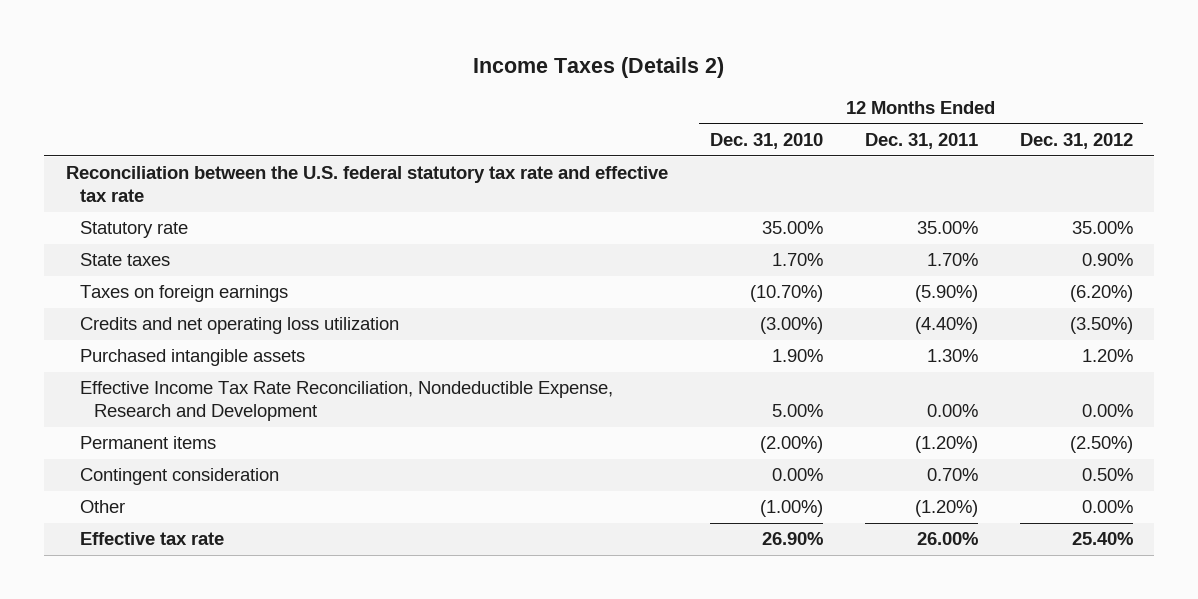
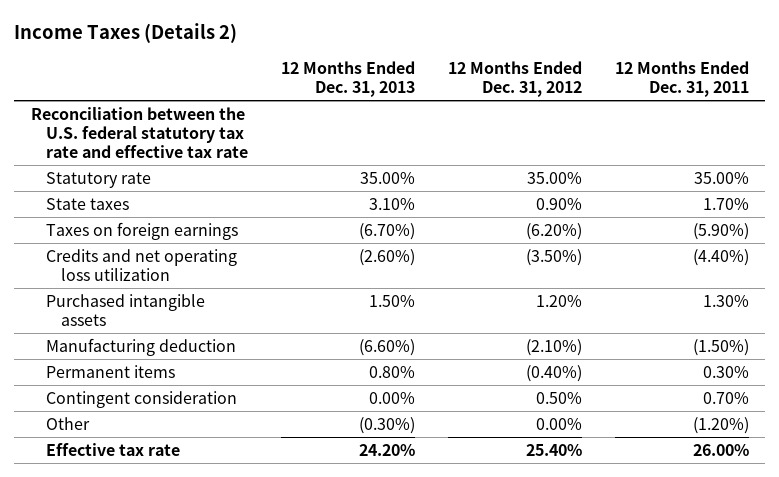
[709,133,823,150] Dec. 31, 2010 -> none
none -> [280,60,415,97] 12 Months Ended Dec. 31, 2013
[79,381,613,422] Effective Income Tax Rate Reconciliation, Nondeductible Expense, Research and Development -> none
none -> [45,338,236,357] Manufacturing deduction
[914,436,978,454] (1.20%) -> [702,366,749,379] 0.30%
[1069,436,1133,454] (2.50%) -> [525,365,582,383] (0.40%)

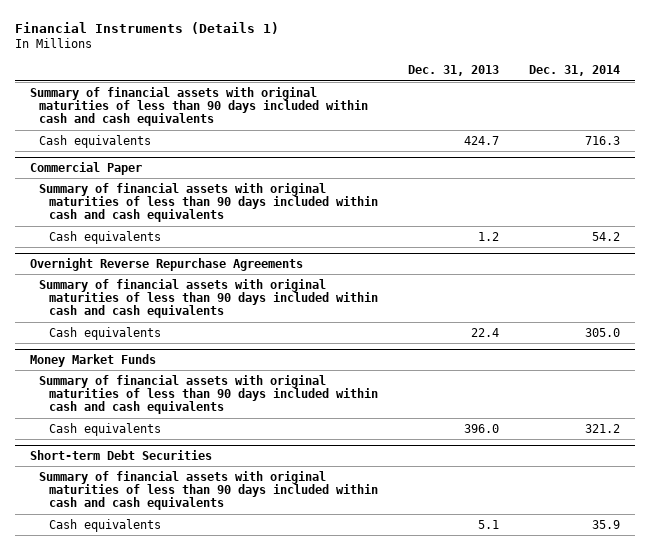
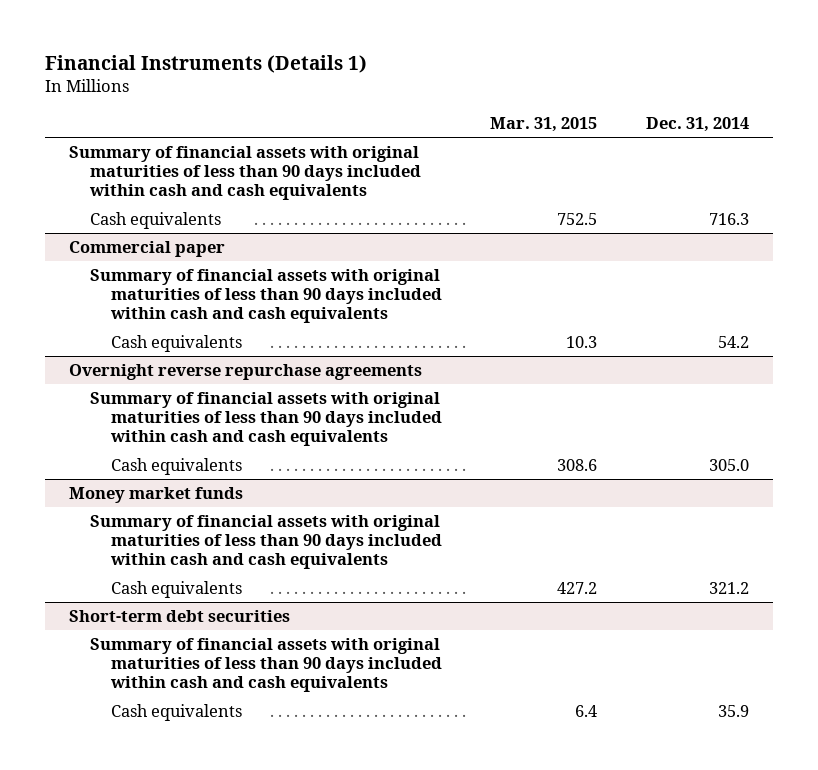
[408,65,500,77] Dec. 31, 2013 -> none
none -> [490,116,598,132] Mar. 31, 2015
[29,162,142,176] Commercial Paper -> [69,241,226,258] Commercial paper
[29,258,303,272] Overnight Reverse Repurchase Agreements -> [69,364,423,381] Overnight reverse repurchase agreements
[29,354,156,368] Money Market Funds -> [69,487,244,504] Money market funds
[29,450,212,461] Short-term Debt Securities -> [69,610,291,623] Short-term debt securities

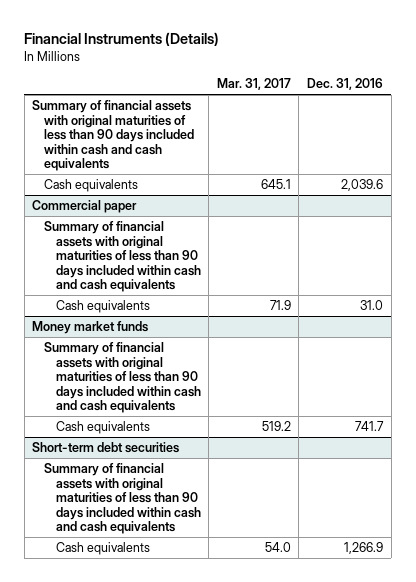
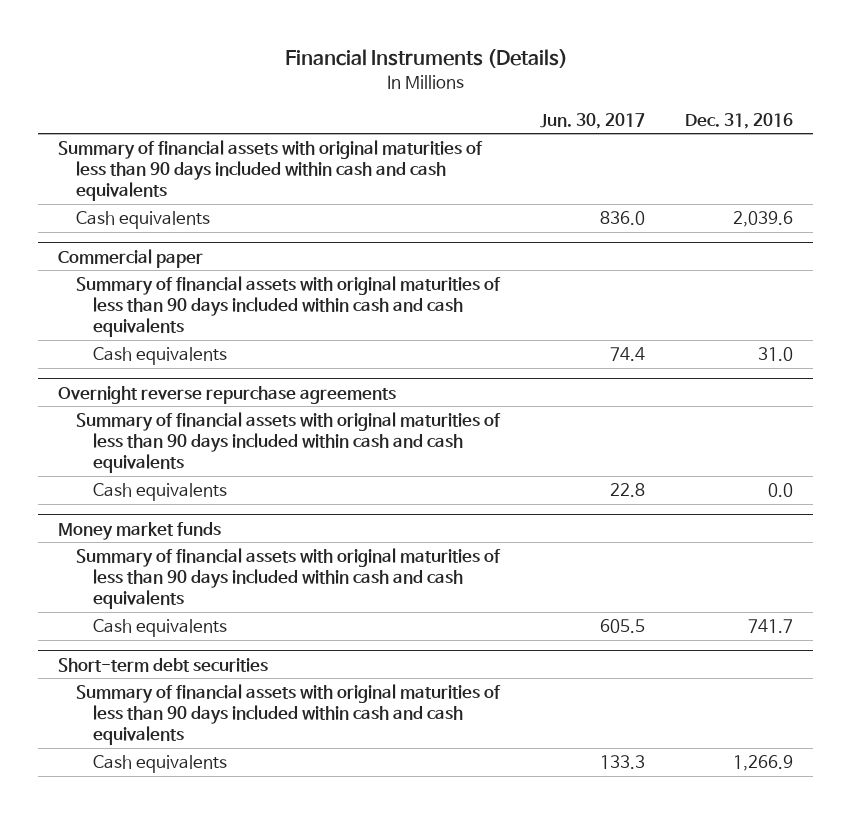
[216,78,291,91] Mar. 31, 2017 -> none
none -> [539,112,645,129] Jun. 30, 2017
none -> [58,385,397,404] Overnight reverse repurchase agreements
none -> [75,412,501,473] Summary of financial assets with original maturities of less than 90 days included within cash and cash equivalents
none -> [92,483,227,502] Cash equivalents

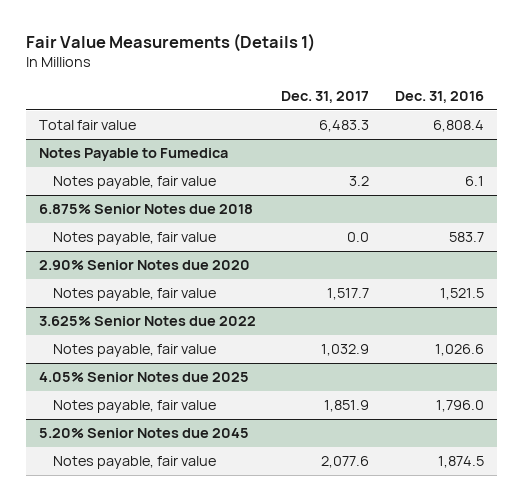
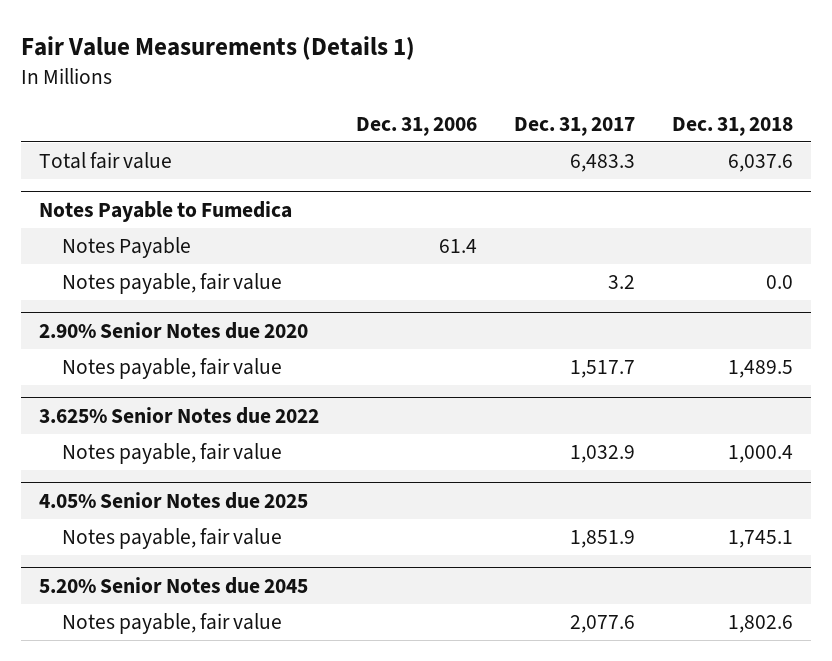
[395,90,485,103] Dec. 31, 2016 -> none
none -> [356,116,478,136] Dec. 31, 2006
none -> [671,116,793,136] Dec. 31, 2018
none -> [61,237,191,259] Notes Payable
[38,204,253,215] 6.875% Senior Notes due 2018 -> none
[52,232,216,246] Notes payable, fair value -> none

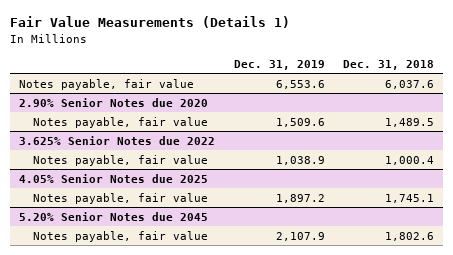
[356,116,478,136] Dec. 31, 2006 -> none
[514,116,636,136] Dec. 31, 2017 -> none
none -> [233,59,325,70] Dec. 31, 2019
[39,152,173,170] Total fair value -> none
[39,200,293,222] Notes Payable to Fumedica -> none
[61,237,191,259] Notes Payable -> none
[765,275,793,290] 0.0 -> [384,79,434,89] 6,037.6

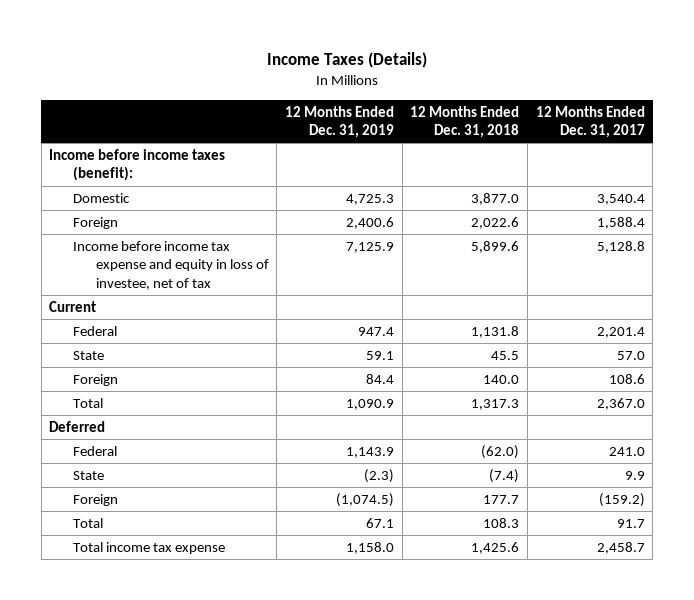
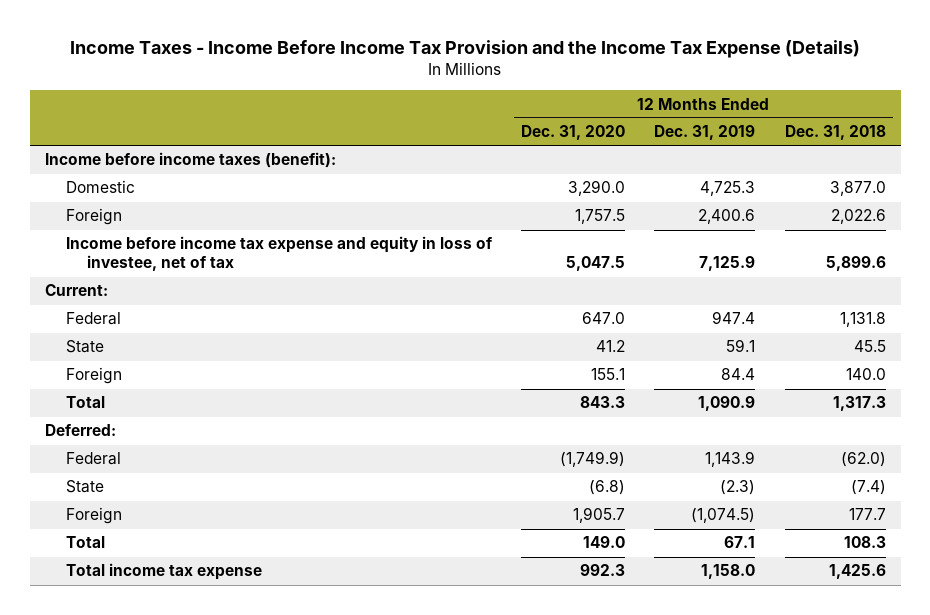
[267,51,428,68] Income Taxes (Details) -> [70,39,861,58] Income Taxes - Income Before Income Tax Provision and the Income Tax Expense (Details)
[535,105,645,139] 12 Months Ended Dec. 31, 2017 -> none
none -> [521,125,626,141] Dec. 31, 2020
[49,300,97,312] Current -> [44,284,108,297] Current:
[49,420,106,432] Deferred -> [44,424,116,437] Deferred:

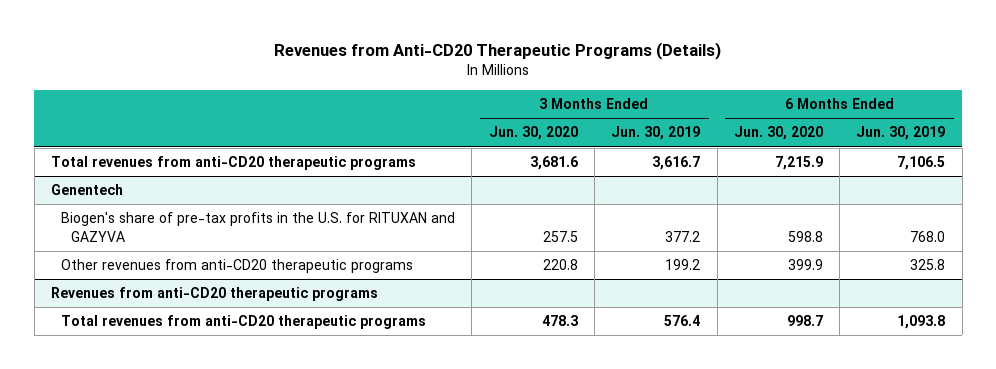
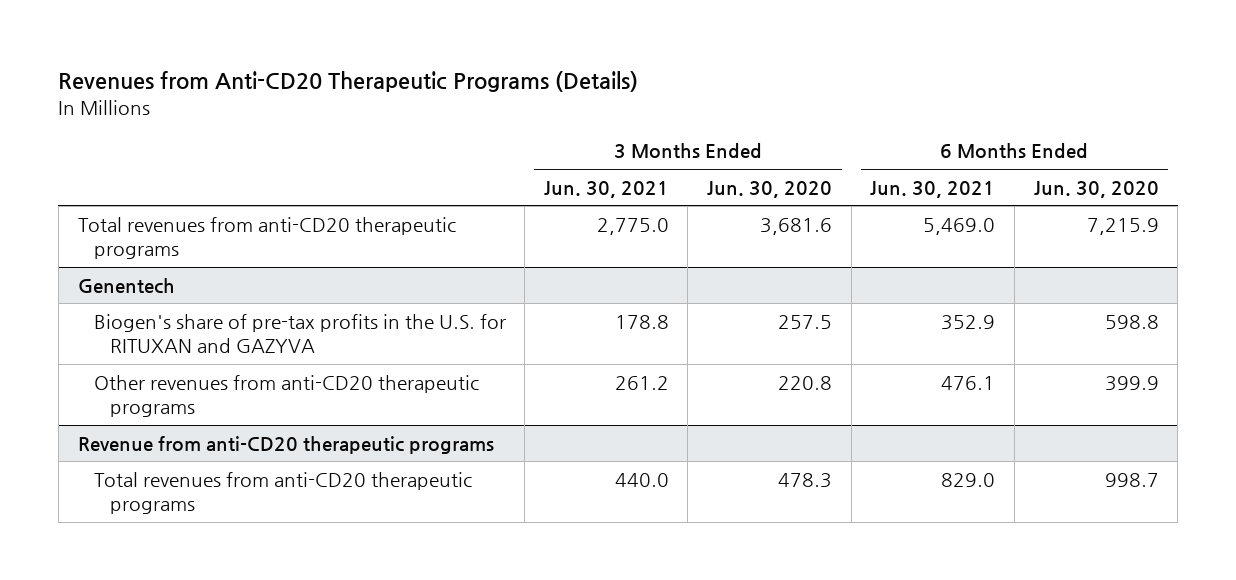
[611,126,701,141] Jun. 30, 2019 -> none
[856,126,946,141] Jun. 30, 2019 -> none
none -> [543,180,669,198] Jun. 30, 2021
none -> [870,180,996,198] Jun. 30, 2021
[50,287,378,302] Revenues from anti-CD20 therapeutic programs -> [77,435,494,454] Revenue from anti-CD20 therapeutic programs

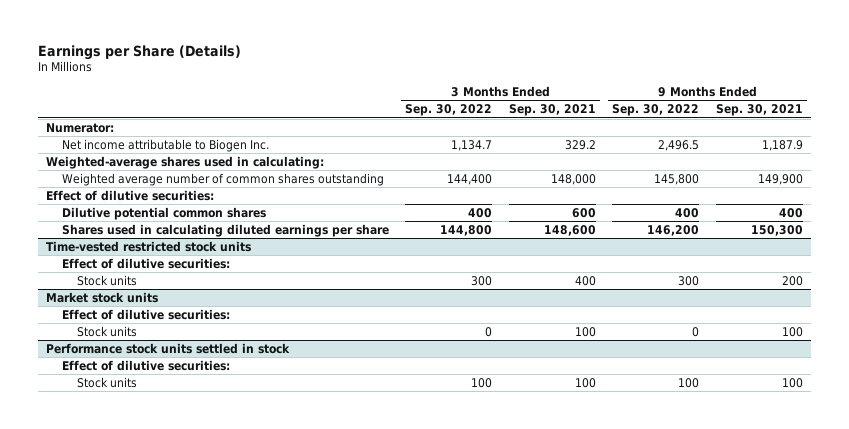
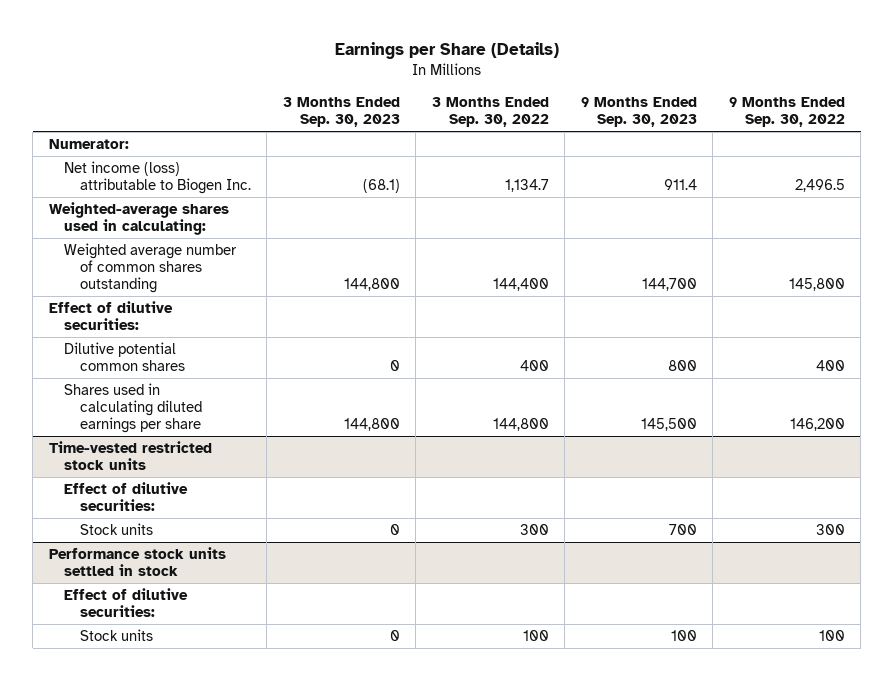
[508,104,596,117] Sep. 30, 2021 -> none
[716,104,804,117] Sep. 30, 2021 -> none
none -> [282,97,400,128] 3 Months Ended Sep. 30, 2023
none -> [580,97,697,128] 9 Months Ended Sep. 30, 2023
[61,138,269,152] Net income attributable to Biogen Inc. -> [64,161,251,195] Net income (loss) attributable to Biogen Inc.
[45,291,158,303] Market stock units -> none
[61,308,230,320] Effect of dilutive securities: -> none
[77,325,138,337] Stock units -> none

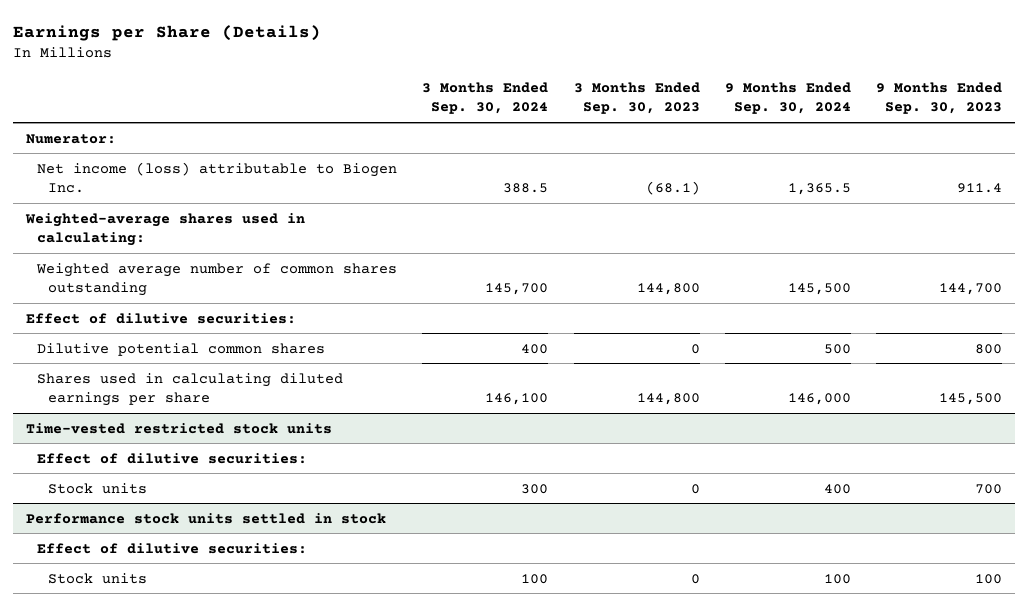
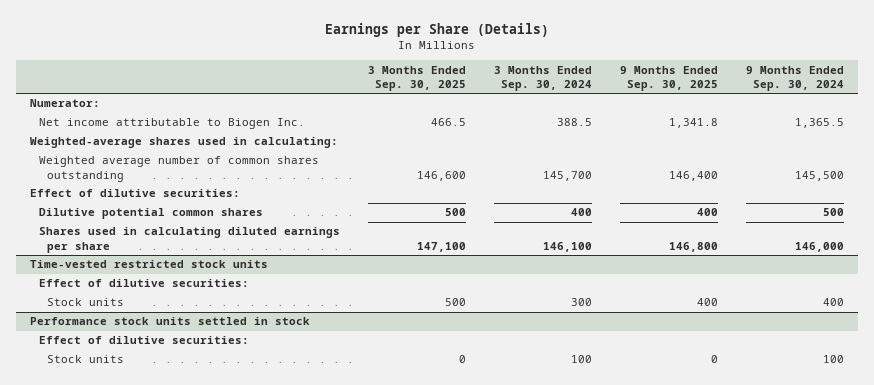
[573,81,700,115] 3 Months Ended Sep. 30, 2023 -> none
[876,81,1003,115] 9 Months Ended Sep. 30, 2023 -> none
none -> [367,65,466,91] 3 Months Ended Sep. 30, 2025
none -> [619,65,718,91] 9 Months Ended Sep. 30, 2025
[37,161,398,194] Net income (loss) attributable to Biogen Inc. -> [38,118,305,130] Net income attributable to Biogen Inc.

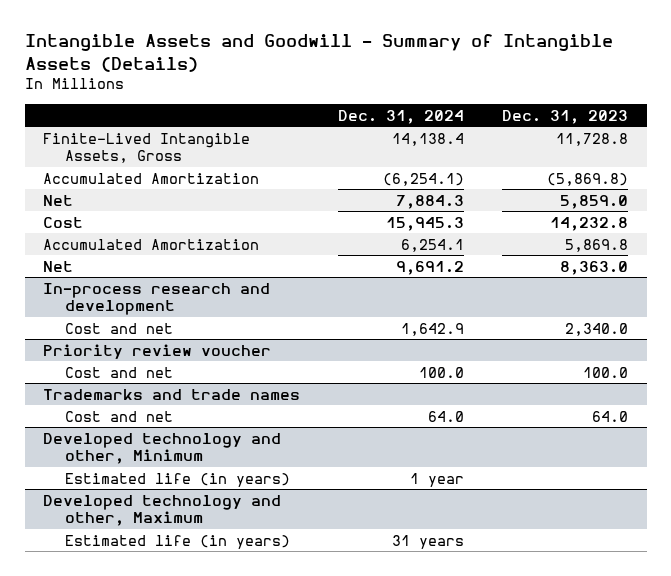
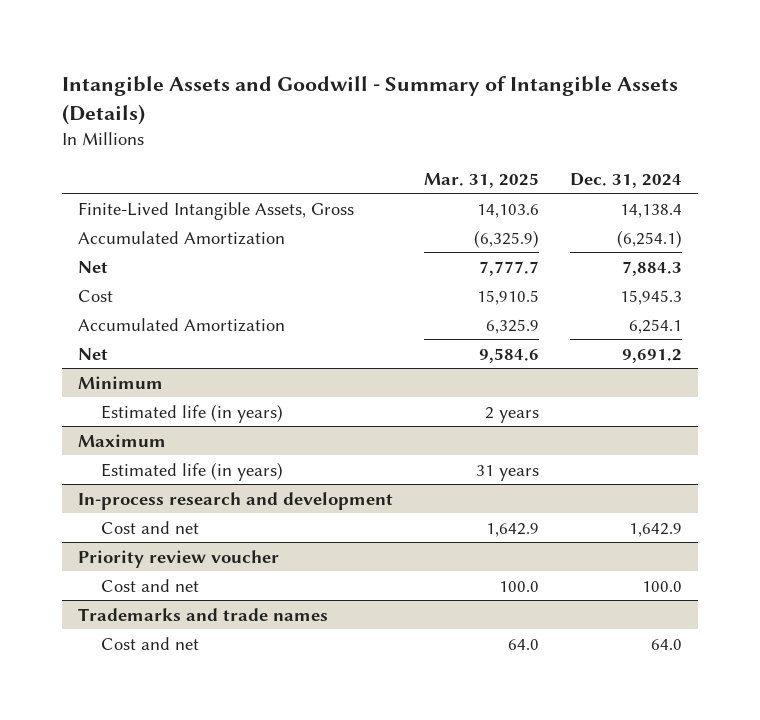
[501,109,628,124] Dec. 31, 2023 -> none
none -> [423,172,539,188] Mar. 31, 2025
none -> [77,375,163,389] Minimum
none -> [101,403,284,423] Estimated life (in years)
none -> [77,433,166,447] Maximum
none -> [101,461,284,481] Estimated life (in years)
[43,432,282,465] Developed technology and other, Minimum -> none
[64,472,290,487] Estimated life (in years) -> none
[43,494,282,527] Developed technology and other, Maximum -> none
[64,534,290,549] Estimated life (in years) -> none

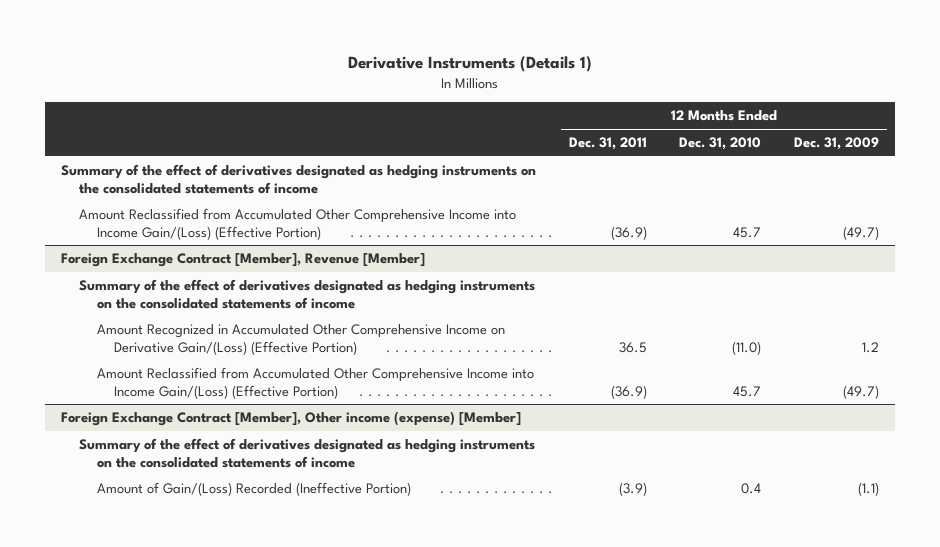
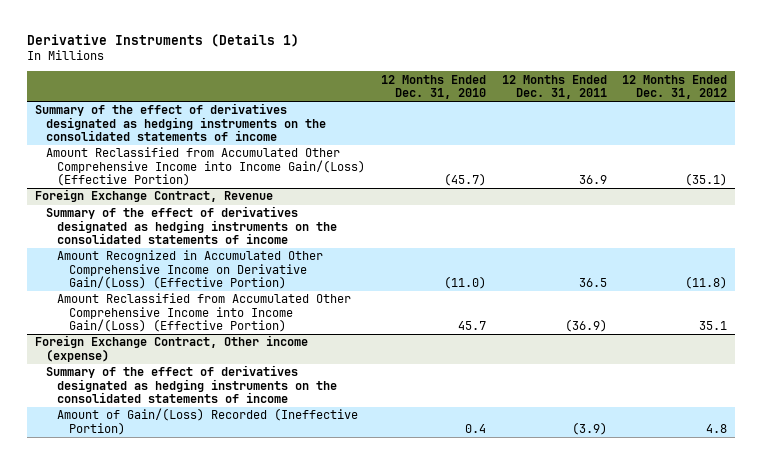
[794,137,880,151] Dec. 31, 2009 -> none
none -> [622,74,728,100] 12 Months Ended Dec. 31, 2012
[610,225,647,240] (36.9) -> [578,175,607,185] 36.9
[733,226,762,238] 45.7 -> [443,173,486,187] (45.7)
[61,253,426,268] Foreign Exchange Contract [Member], Revenue [Member] -> [34,189,273,203] Foreign Exchange Contract, Revenue
[61,411,522,427] Foreign Exchange Contract [Member], Other income (expense) [Member] -> [34,335,308,362] Foreign Exchange Contract, Other income (expense)

